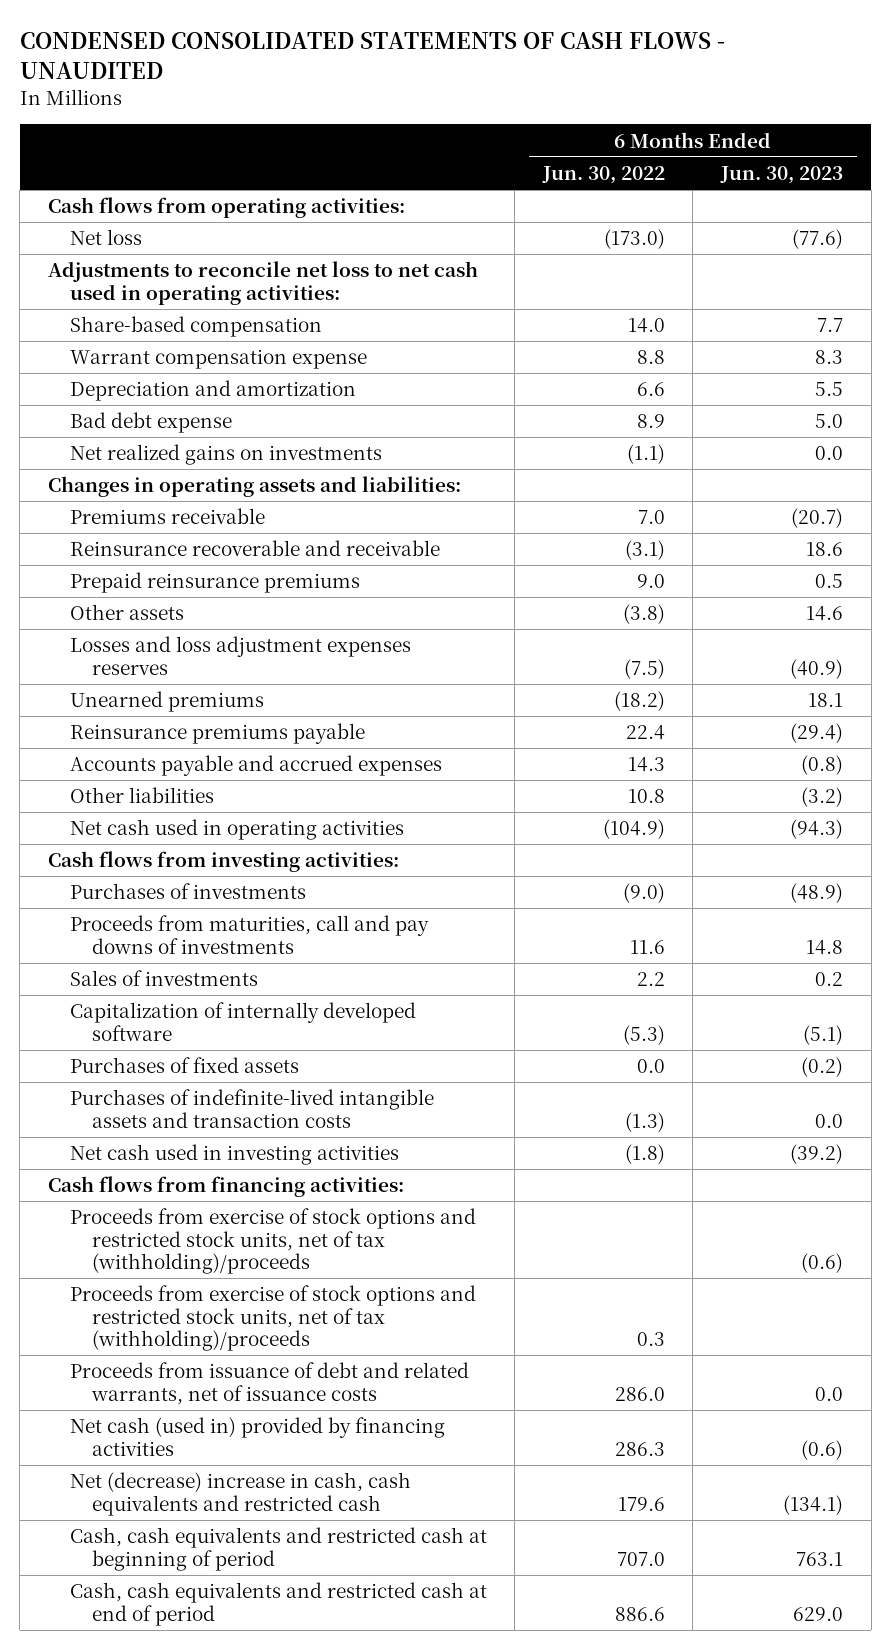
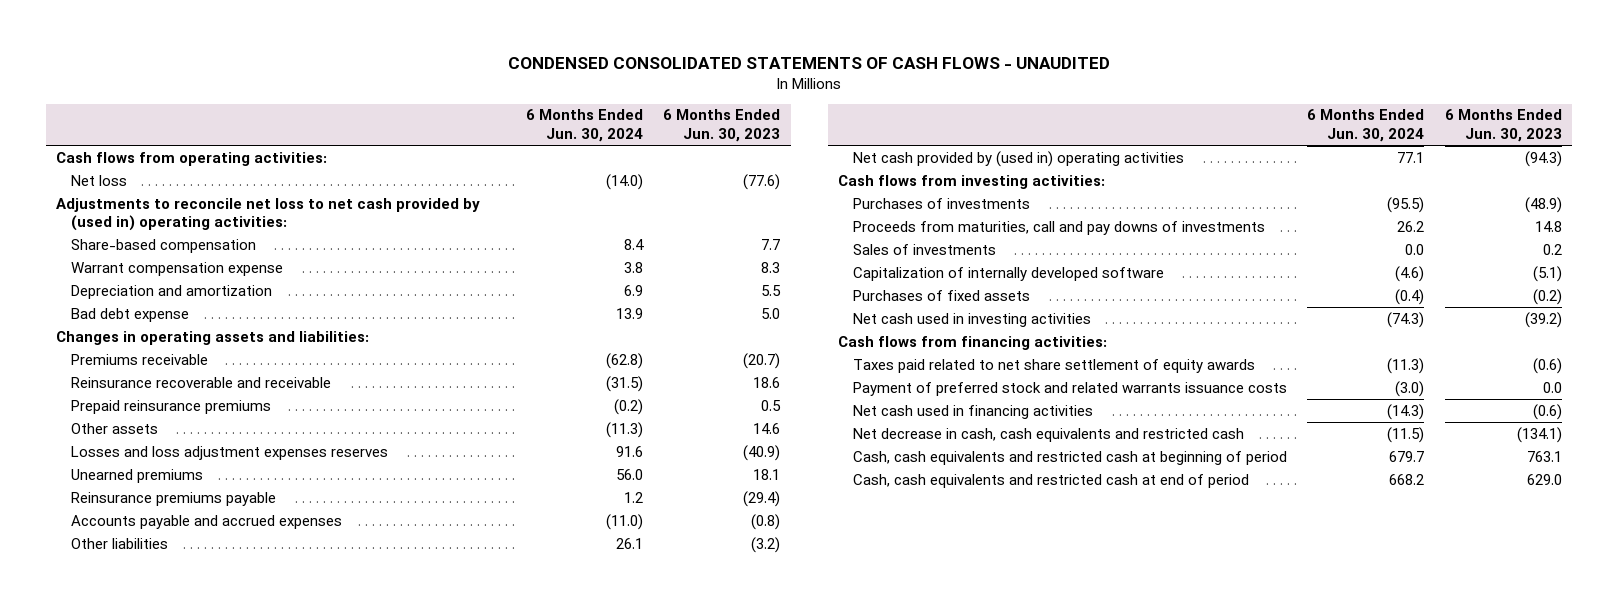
[541,166,665,185] Jun. 30, 2022 -> none
none -> [525,109,643,142] 6 Months Ended Jun. 30, 2024
[47,261,478,305] Adjustments to reconcile net loss to net cash used in operating activities: -> [56,197,481,232] Adjustments to reconcile net loss to net cash provided by (used in) operating activities:
[69,444,382,466] Net realized gains on investments -> none
[69,819,404,841] Net cash used in operating activities -> [852,150,1184,167] Net cash provided by (used in) operating activities
[69,1089,434,1128] Purchases of indefinite-lived intangible assets and transaction costs -> none
[69,1285,476,1352] Proceeds from exercise of stock options and restricted stock units, net of tax (withholding)/proceeds -> none
[69,1362,469,1405] Proceeds from issuance of debt and related warrants, net of issuance costs -> none
[69,1208,476,1275] Proceeds from exercise of stock options and restricted stock units, net of tax (withholding)/proceeds -> [852,358,1255,373] Taxes paid related to net share settlement of equity awards
none -> [852,381,1287,396] Payment of preferred stock and related warrants issuance costs
[69,1417,445,1456] Net cash (used in) provided by financing activities -> [852,404,1093,419] Net cash used in financing activities
[69,1472,411,1516] Net (decrease) increase in cash, cash equivalents and restricted cash -> [852,427,1244,442] Net decrease in cash, cash equivalents and restricted cash

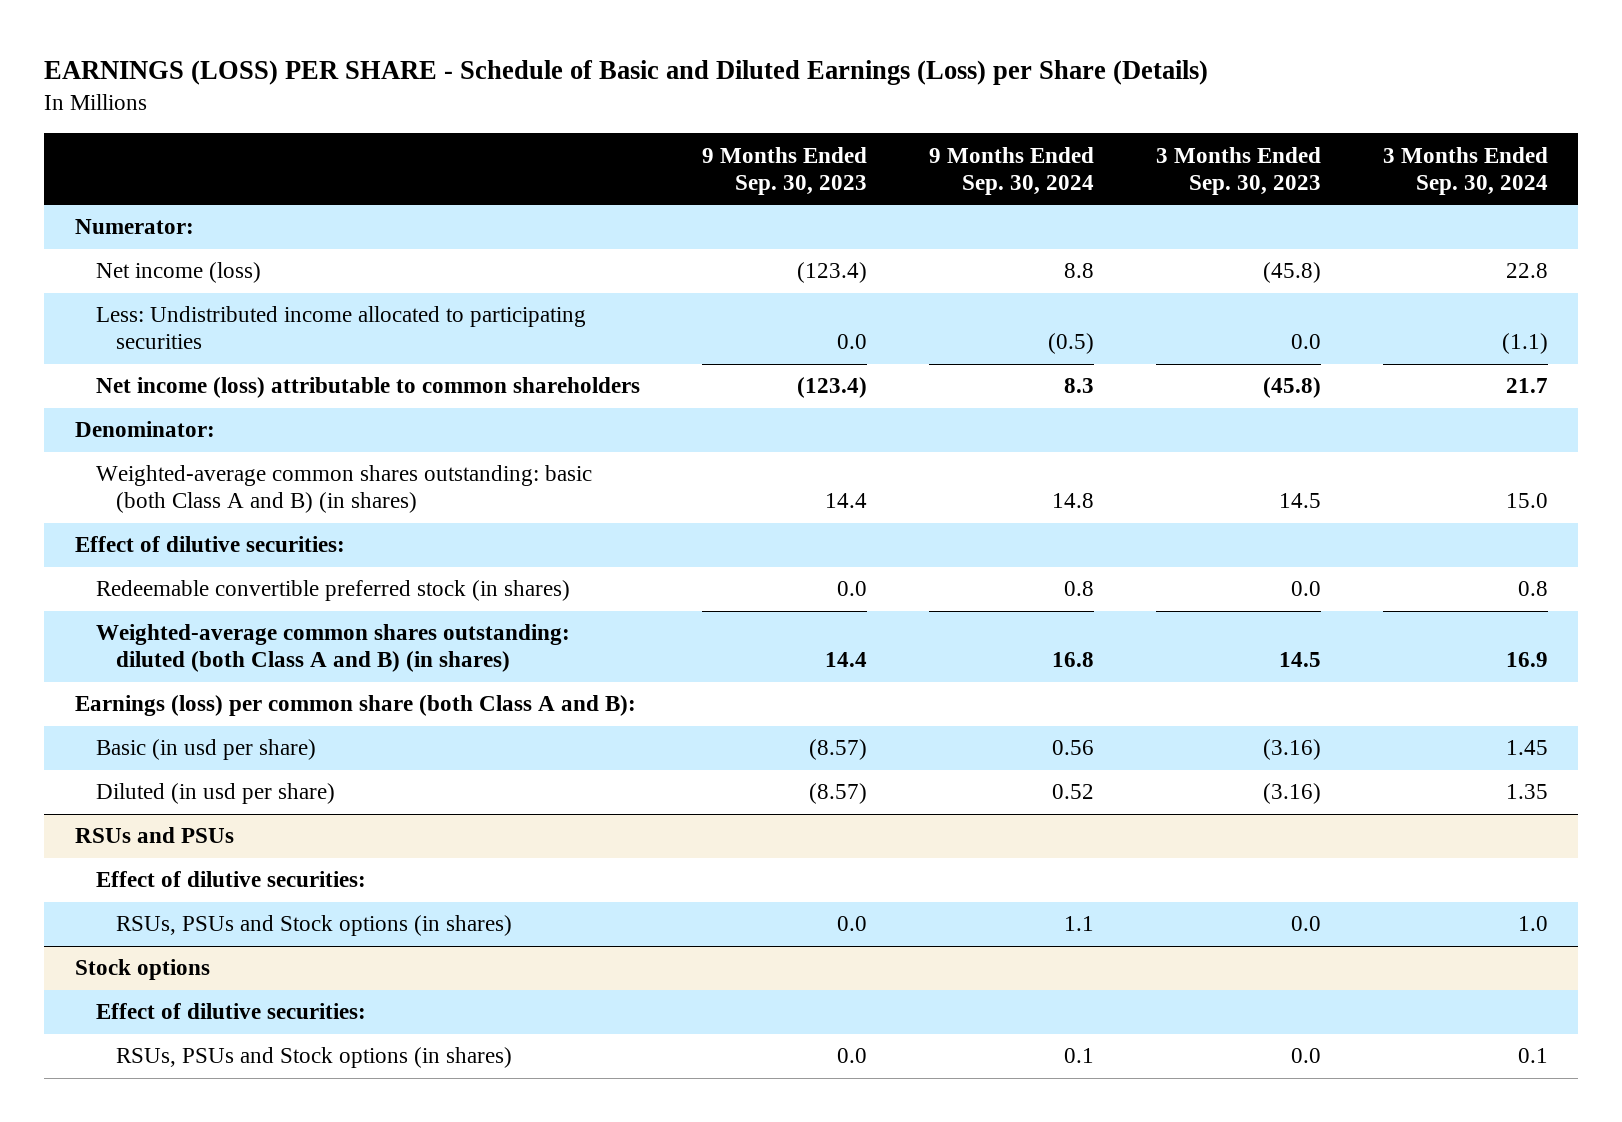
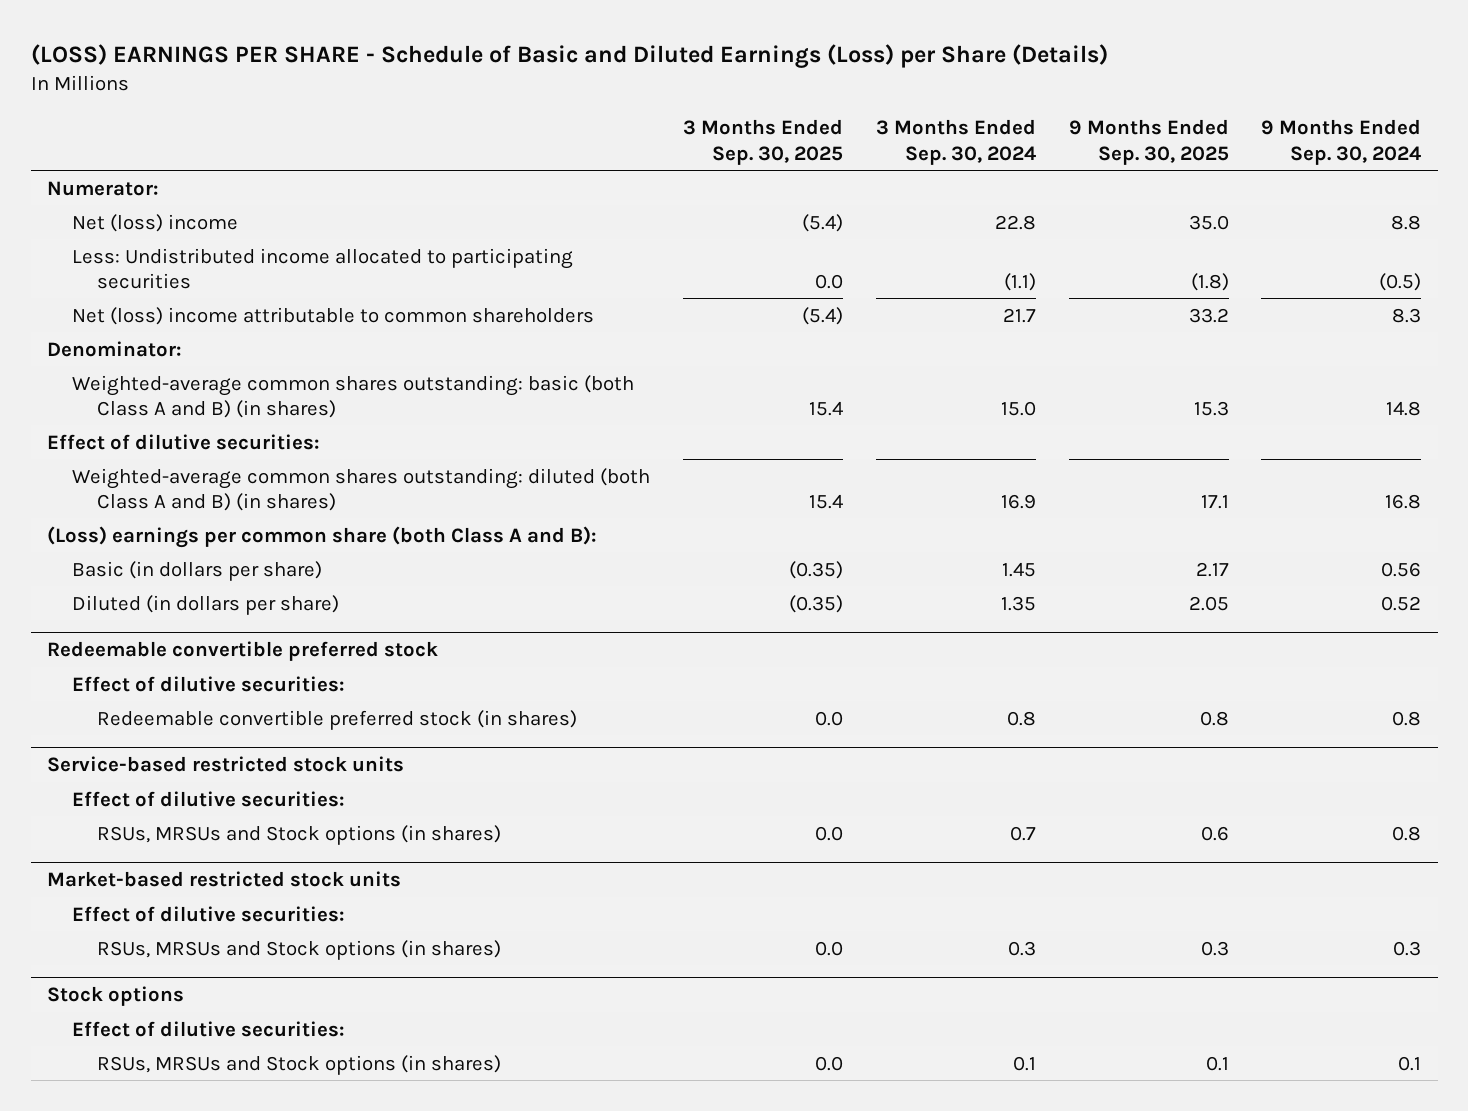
[43,60,1208,86] EARNINGS (LOSS) PER SHARE - Schedule of Basic and Diluted Earnings (Loss) per Share (Details) -> [30,44,1108,69] (LOSS) EARNINGS PER SHARE - Schedule of Basic and Diluted Earnings (Loss) per Share (Details)
[701,146,867,195] 9 Months Ended Sep. 30, 2023 -> none
[1155,146,1321,195] 3 Months Ended Sep. 30, 2023 -> none
none -> [682,119,843,165] 3 Months Ended Sep. 30, 2025
none -> [1068,119,1229,165] 9 Months Ended Sep. 30, 2025
[95,262,261,284] Net income (loss) -> [72,213,239,232] Net (loss) income
[95,377,640,399] Net income (loss) attributable to common shareholders -> [72,306,595,325] Net (loss) income attributable to common shareholders
[95,580,570,602] Redeemable convertible preferred stock (in shares) -> none
[74,827,234,844] RSUs and PSUs -> none
[74,695,636,717] Earnings (loss) per common share (both Class A and B): -> [46,525,597,548] (Loss) earnings per common share (both Class A and B):
[95,739,316,761] Basic (in usd per share) -> [72,560,323,581] Basic (in dollars per share)
[95,783,335,805] Diluted (in usd per share) -> [72,594,340,615] Diluted (in dollars per share)
none -> [46,641,438,662] Redeemable convertible preferred stock
none -> [97,709,578,730] Redeemable convertible preferred stock (in shares)
none -> [46,756,404,773] Service-based restricted stock units
none -> [72,790,346,807] Effect of dilutive securities:
[116,915,513,937] RSUs, PSUs and Stock options (in shares) -> [97,824,502,845] RSUs, MRSUs and Stock options (in shares)
[1063,916,1094,932] 1.1 -> [1392,825,1422,841] 0.8
[1517,916,1548,932] 1.0 -> [1009,825,1036,841] 0.7
none -> [46,871,401,888] Market-based restricted stock units
none -> [72,905,346,922] Effect of dilutive securities:
none -> [97,939,502,960] RSUs, MRSUs and Stock options (in shares)
[116,1047,513,1069] RSUs, PSUs and Stock options (in shares) -> [97,1054,502,1075] RSUs, MRSUs and Stock options (in shares)

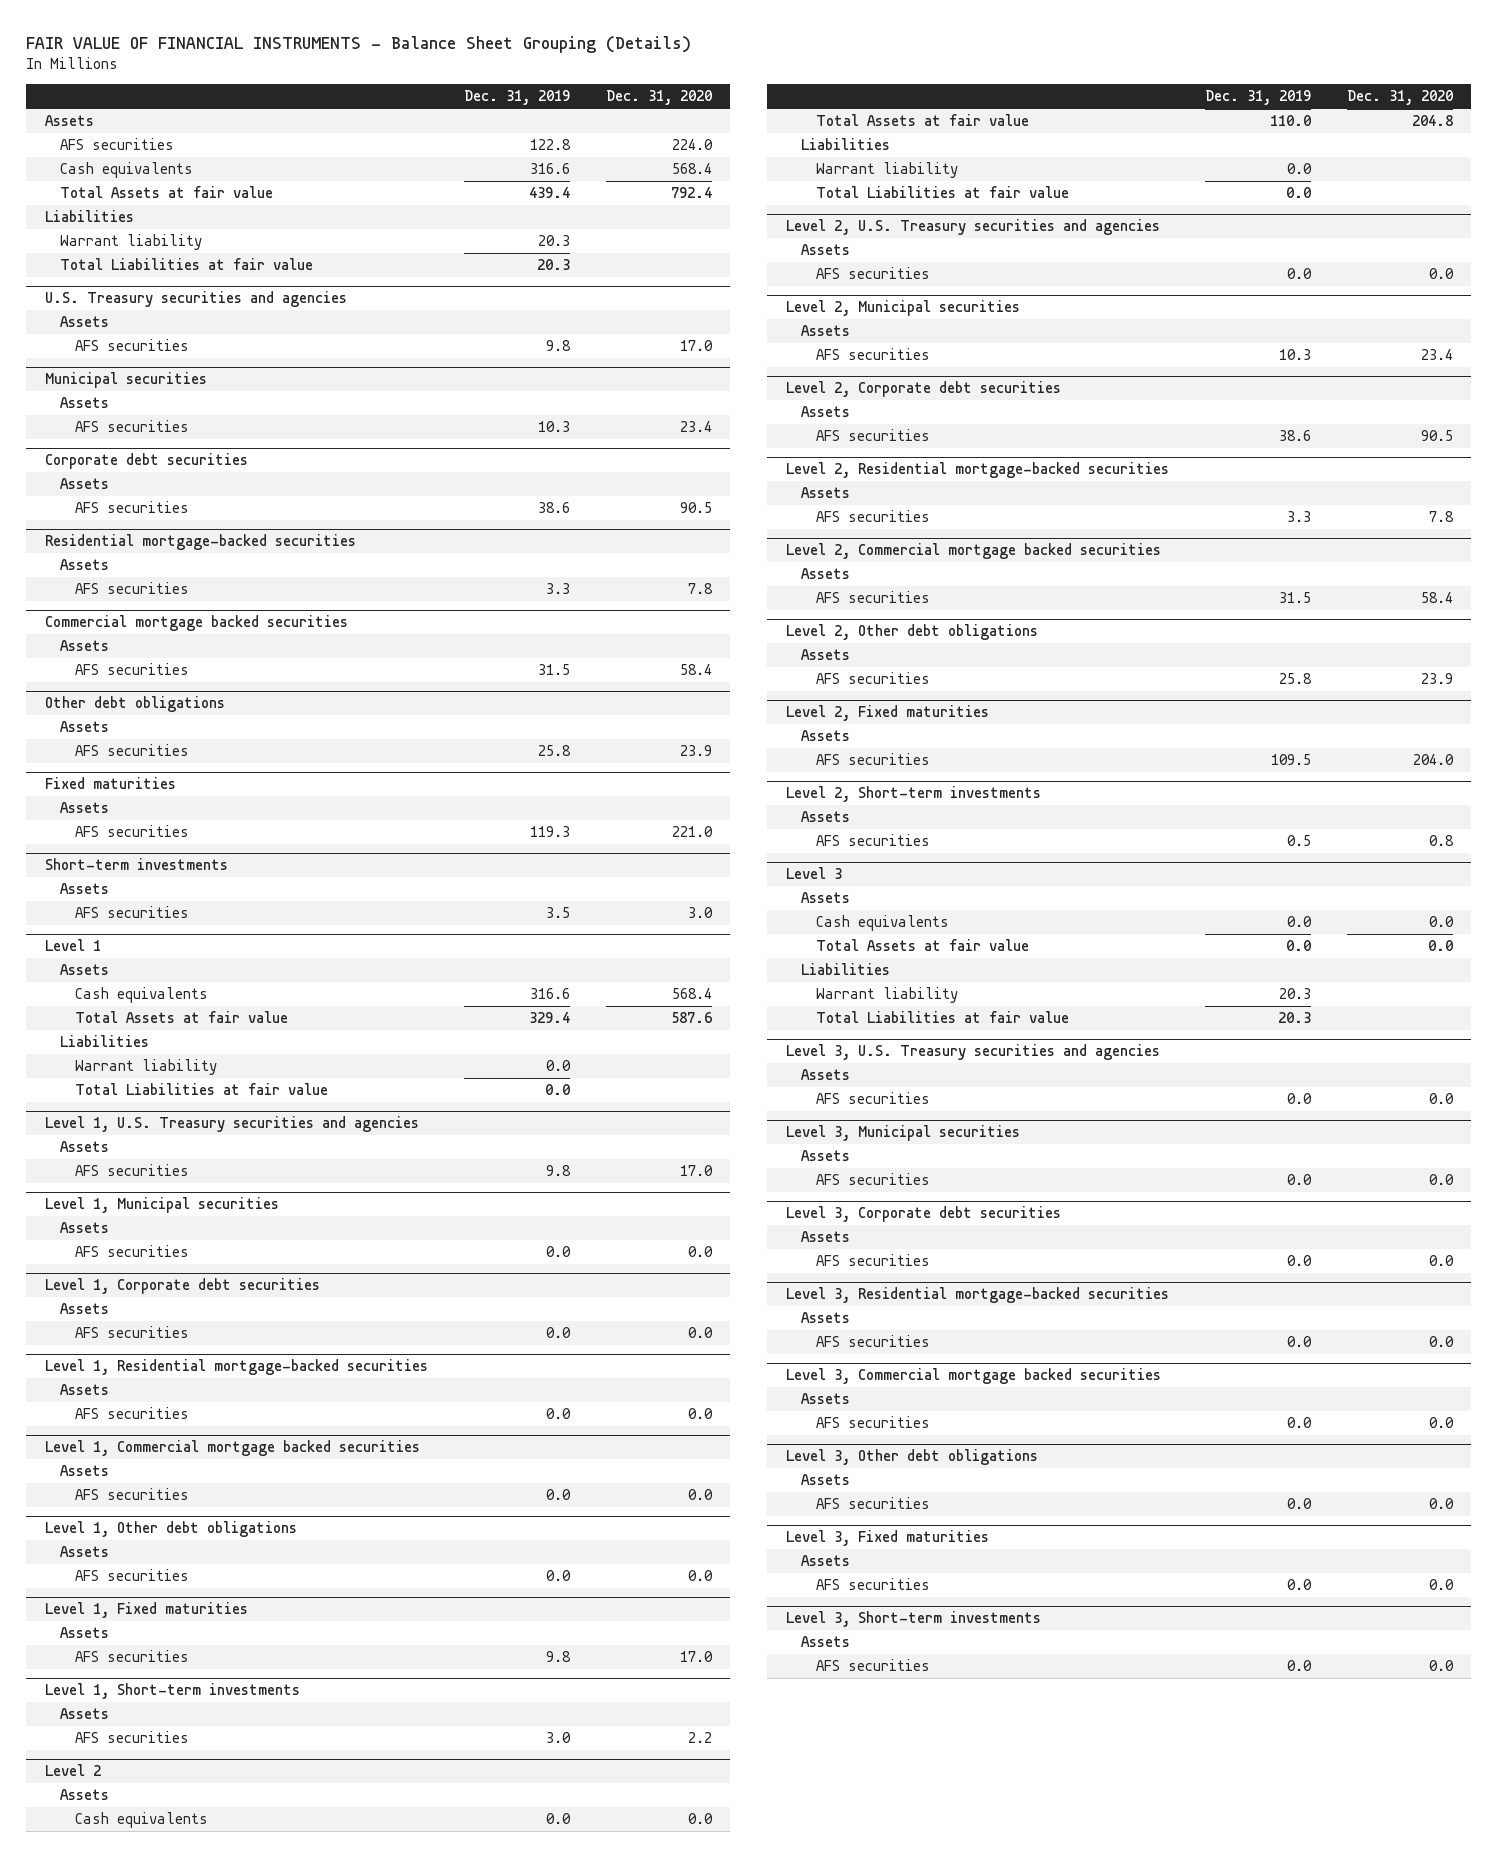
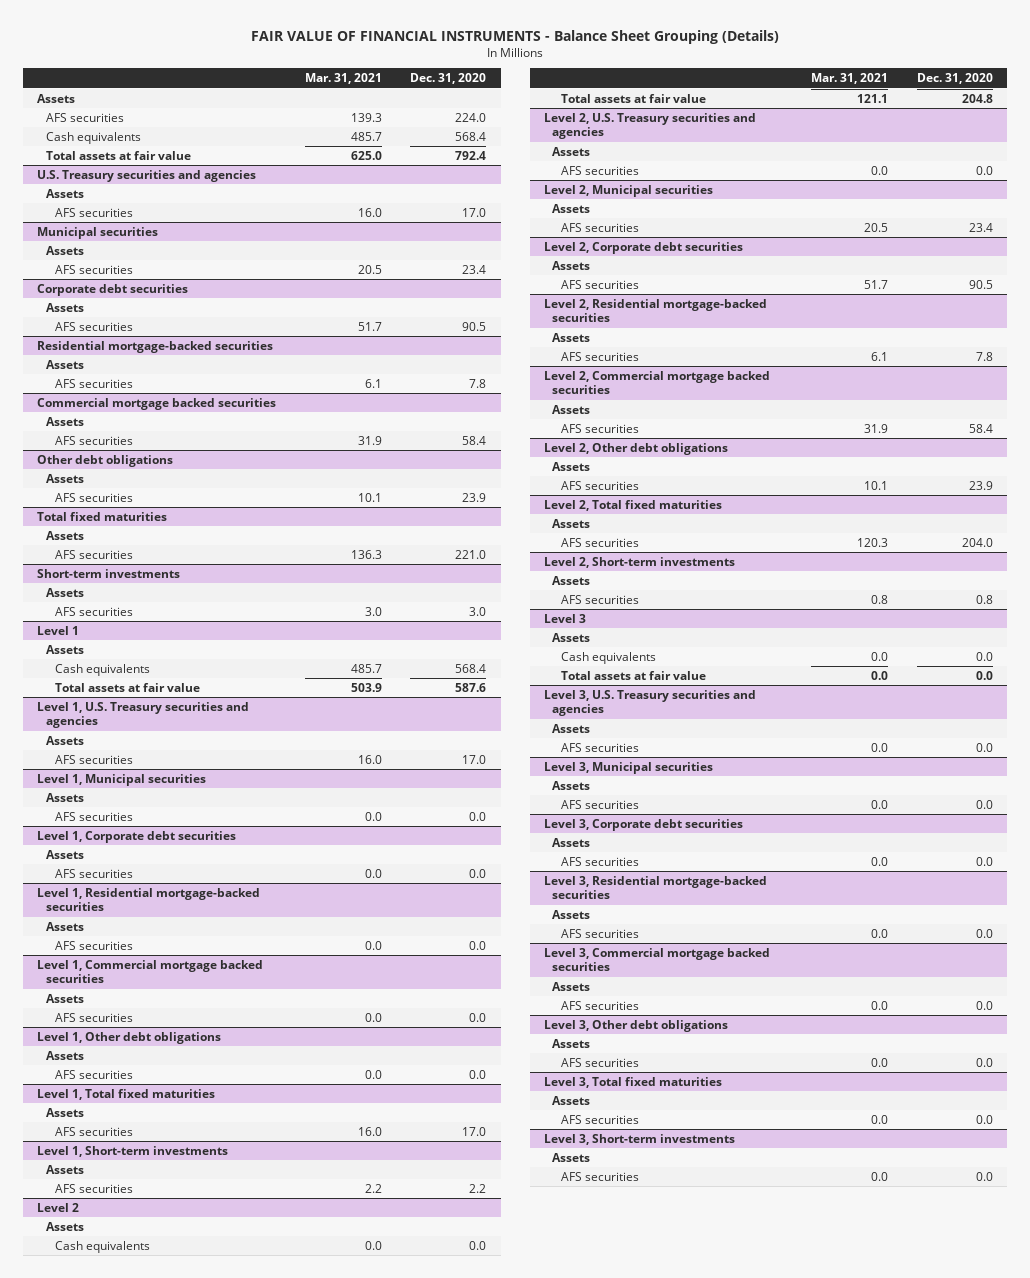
[463,90,570,106] Dec. 31, 2019 -> none
none -> [304,73,382,85] Mar. 31, 2021
[44,210,134,223] Liabilities -> none
[59,234,202,251] Warrant liability -> none
[59,258,313,271] Total Liabilities at fair value -> none
[59,186,273,199] Total Assets at fair value -> [45,150,191,160] Total assets at fair value
[44,777,176,790] Fixed maturities -> [37,511,168,521] Total fixed maturities
[59,1035,149,1048] Liabilities -> none
[74,1059,217,1076] Warrant liability -> none
[74,1083,328,1096] Total Liabilities at fair value -> none
[74,1011,288,1024] Total Assets at fair value -> [54,682,200,692] Total assets at fair value
[44,1602,248,1619] Level 1, Fixed maturities -> [37,1088,216,1100] Level 1, Total fixed maturities
[800,138,890,151] Liabilities -> none
[815,162,958,179] Warrant liability -> none
[815,186,1069,199] Total Liabilities at fair value -> none
[815,114,1029,127] Total Assets at fair value -> [561,93,707,103] Total assets at fair value
[785,705,989,722] Level 2, Fixed maturities -> [543,499,722,511] Level 2, Total fixed maturities
[800,963,890,976] Liabilities -> none
[815,987,958,1004] Warrant liability -> none
[815,1011,1069,1024] Total Liabilities at fair value -> none
[815,939,1029,952] Total Assets at fair value -> [561,670,707,680] Total assets at fair value
[785,1530,989,1547] Level 3, Fixed maturities -> [543,1076,722,1088] Level 3, Total fixed maturities

